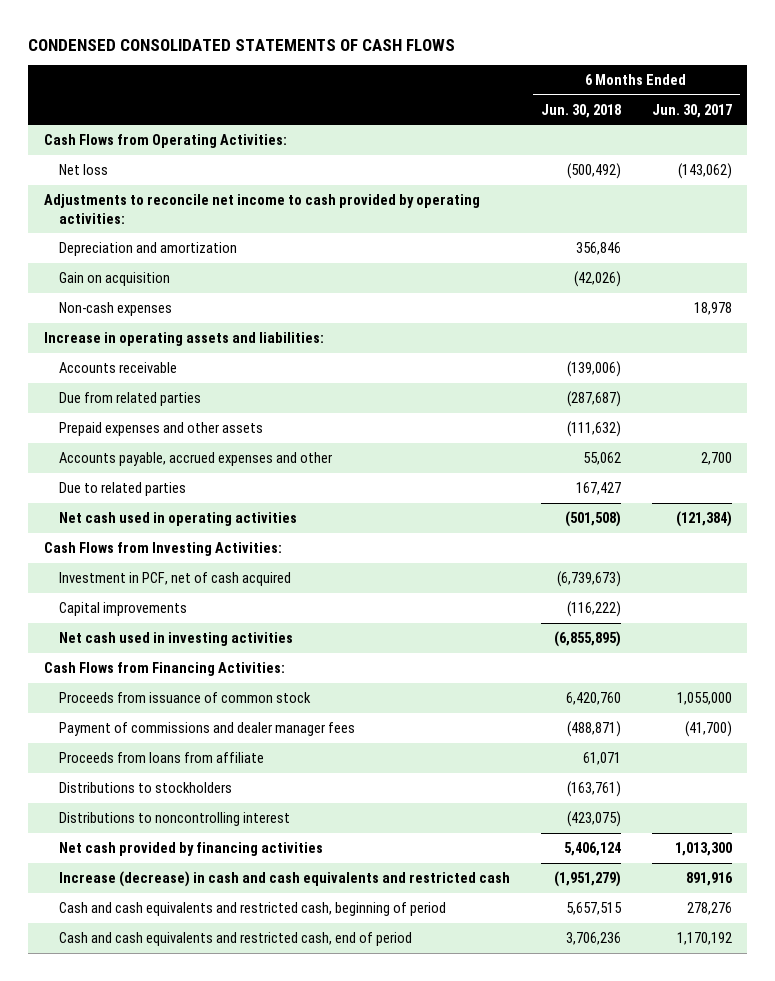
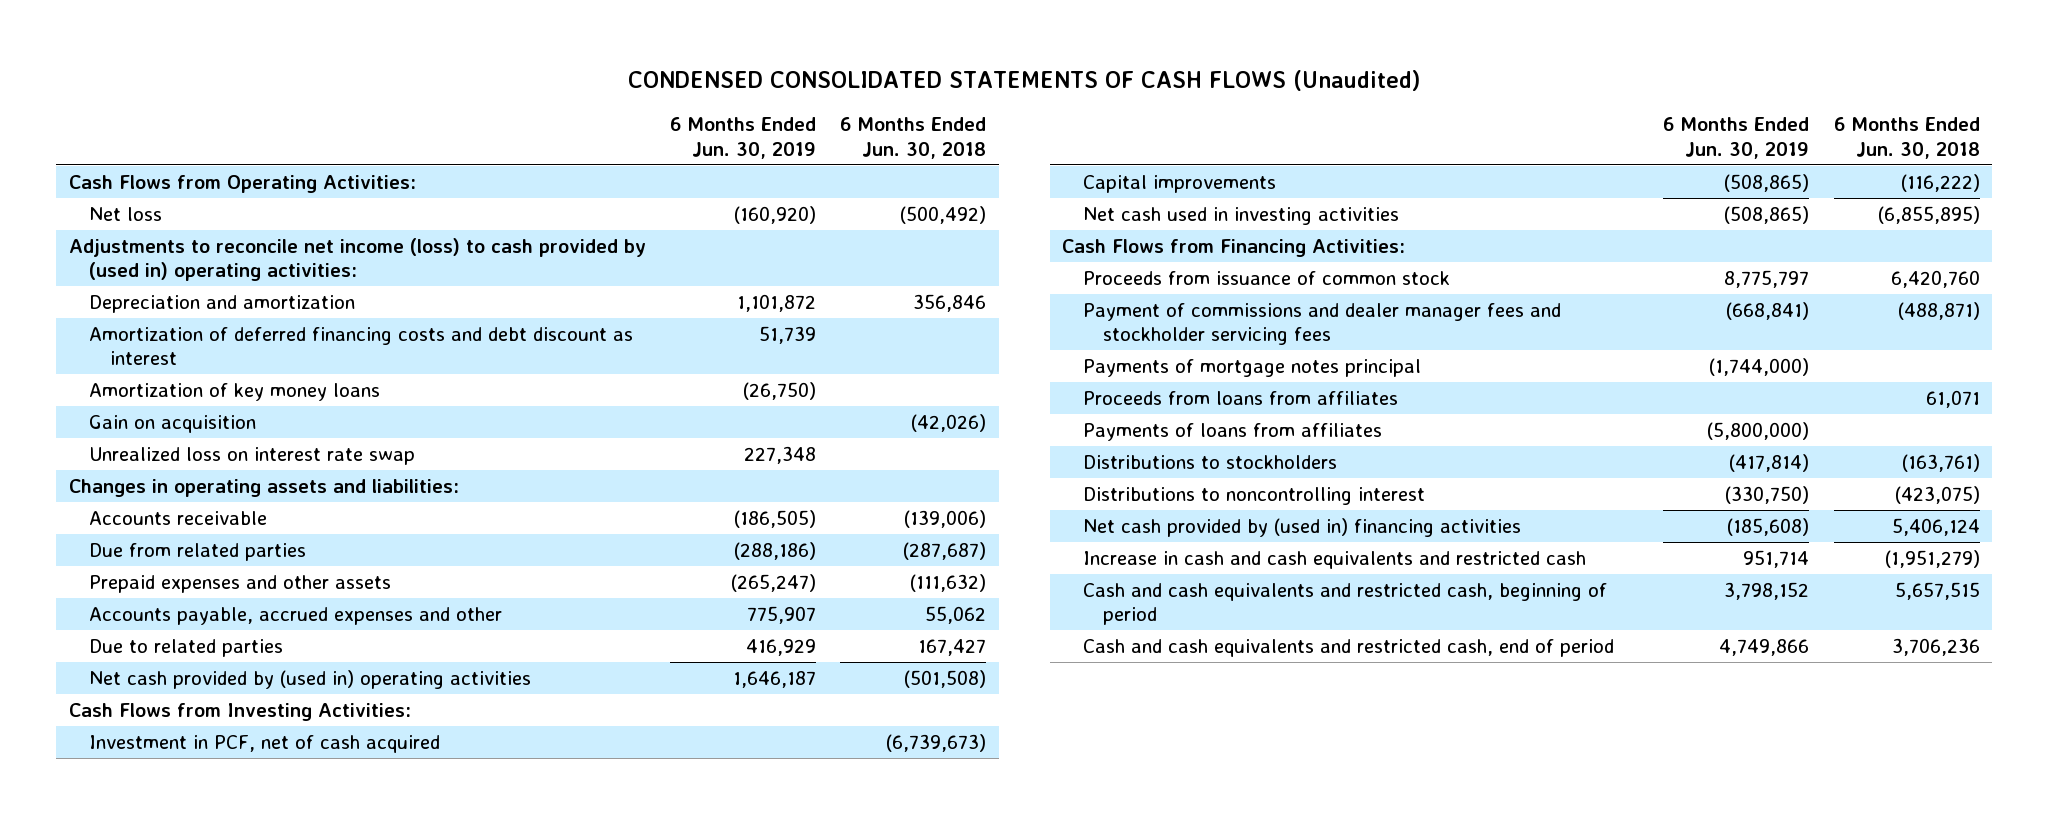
[28,38,456,51] CONDENSED CONSOLIDATED STATEMENTS OF CASH FLOWS -> [628,70,1421,92] CONDENSED CONSOLIDATED STATEMENTS OF CASH FLOWS (Unaudited)
[651,103,732,118] Jun. 30, 2017 -> none
none -> [670,117,817,159] 6 Months Ended Jun. 30, 2019
[43,193,480,224] Adjustments to reconcile net income to cash provided by operating activities: -> [68,237,646,282] Adjustments to reconcile net income (loss) to cash provided by (used in) operating activities:
none -> [89,326,634,366] Amortization of deferred financing costs and debt discount as interest
none -> [89,382,381,401] Amortization of key money loans
[58,301,172,316] Non-cash expenses -> none
none -> [89,446,416,465] Unrealized loss on interest rate swap
[43,331,324,346] Increase in operating assets and liabilities: -> [68,478,459,497] Changes in operating assets and liabilities:
[58,511,297,526] Net cash used in operating activities -> [89,669,532,689] Net cash provided by (used in) operating activities
[58,721,355,736] Payment of commissions and dealer manager fees -> [1082,302,1561,346] Payment of commissions and dealer manager fees and stockholder servicing fees
none -> [1082,358,1421,377] Payments of mortgage notes principal
[58,751,264,763] Proceeds from loans from affiliate -> [1082,390,1398,405] Proceeds from loans from affiliates
none -> [1082,422,1382,441] Payments of loans from affiliates
[58,841,323,856] Net cash provided by financing activities -> [1082,517,1521,537] Net cash provided by (used in) financing activities
[58,870,510,887] Increase (decrease) in cash and cash equivalents and restricted cash -> [1082,550,1586,569] Increase in cash and cash equivalents and restricted cash

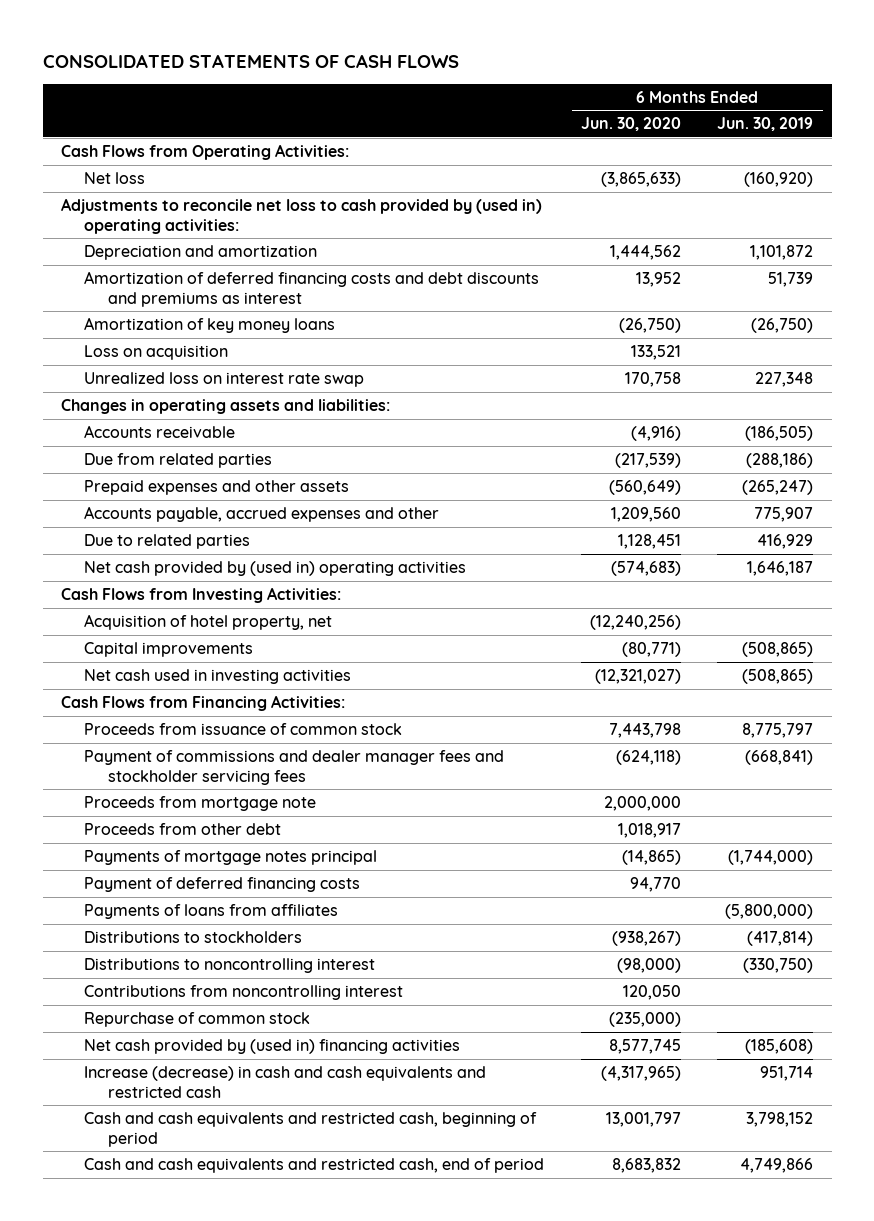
[628,70,1421,92] CONDENSED CONSOLIDATED STATEMENTS OF CASH FLOWS (Unaudited) -> [42,53,459,68] CONSOLIDATED STATEMENTS OF CASH FLOWS
[840,117,987,159] 6 Months Ended Jun. 30, 2018 -> none
none -> [580,117,681,132] Jun. 30, 2020
[68,237,646,282] Adjustments to reconcile net income (loss) to cash provided by (used in) operating activities: -> [61,197,543,234] Adjustments to reconcile net loss to cash provided by (used in) operating activities:
[89,326,634,366] Amortization of deferred financing costs and debt discount as interest -> [84,270,540,307] Amortization of deferred financing costs and debt discounts and premiums as interest
[89,414,257,433] Gain on acquisition -> [84,344,229,360] Loss on acquisition
[89,734,441,753] Investment in PCF, net of cash acquired -> [84,613,333,630] Acquisition of hotel property, net
none -> [84,795,317,811] Proceeds from mortgage note
none -> [84,822,282,835] Proceeds from other debt
[1082,390,1398,405] Proceeds from loans from affiliates -> none
none -> [84,876,361,892] Payment of deferred financing costs
none -> [84,984,404,1000] Contributions from noncontrolling interest
none -> [84,1011,311,1027] Repurchase of common stock
[1082,550,1586,569] Increase in cash and cash equivalents and restricted cash -> [84,1065,487,1098] Increase (decrease) in cash and cash equivalents and restricted cash

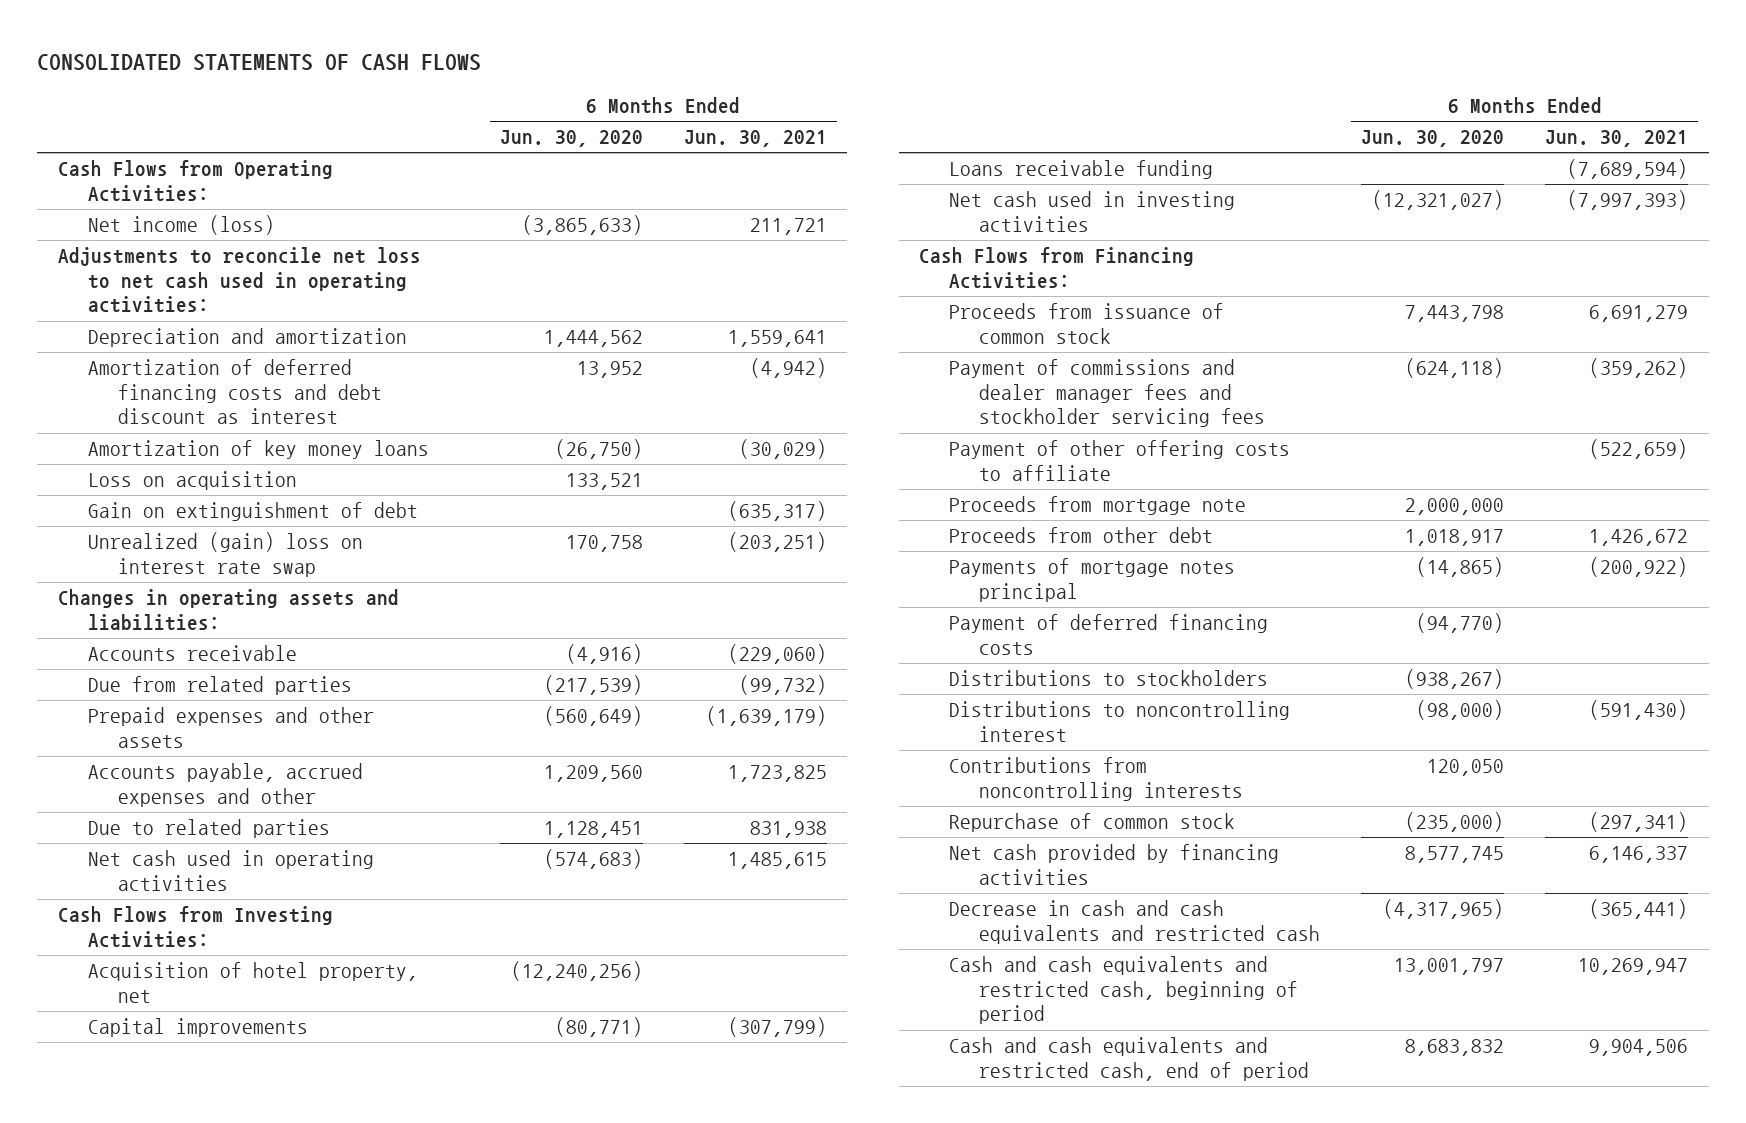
[717,117,814,132] Jun. 30, 2019 -> none
none -> [683,130,827,148] Jun. 30, 2021
[84,171,146,184] Net loss -> [87,215,275,236] Net income (loss)
[61,197,543,234] Adjustments to reconcile net loss to cash provided by (used in) operating activities: -> [57,247,421,314] Adjustments to reconcile net loss to net cash used in operating activities:
[84,270,540,307] Amortization of deferred financing costs and debt discounts and premiums as interest -> [87,359,382,425] Amortization of deferred financing costs and debt discount as interest
none -> [87,502,418,522] Gain on extinguishment of debt
[84,371,365,387] Unrealized loss on interest rate swap -> [87,532,363,577] Unrealized (gain) loss on interest rate swap
[84,560,467,576] Net cash provided by (used in) operating activities -> [87,850,374,891] Net cash used in operating activities
none -> [949,160,1214,180] Loans receivable funding
none -> [949,440,1291,481] Payment of other offering costs to affiliate
[84,903,339,919] Payments of loans from affiliates -> none
[629,876,681,892] 94,770 -> [1416,613,1505,634] (94,770)
[84,984,404,1000] Contributions from noncontrolling interest -> [949,757,1244,801] Contributions from noncontrolling interests
[84,1038,461,1054] Net cash provided by (used in) financing activities -> [949,844,1280,885] Net cash provided by financing activities
[84,1065,487,1098] Increase (decrease) in cash and cash equivalents and restricted cash -> [949,900,1321,944] Decrease in cash and cash equivalents and restricted cash

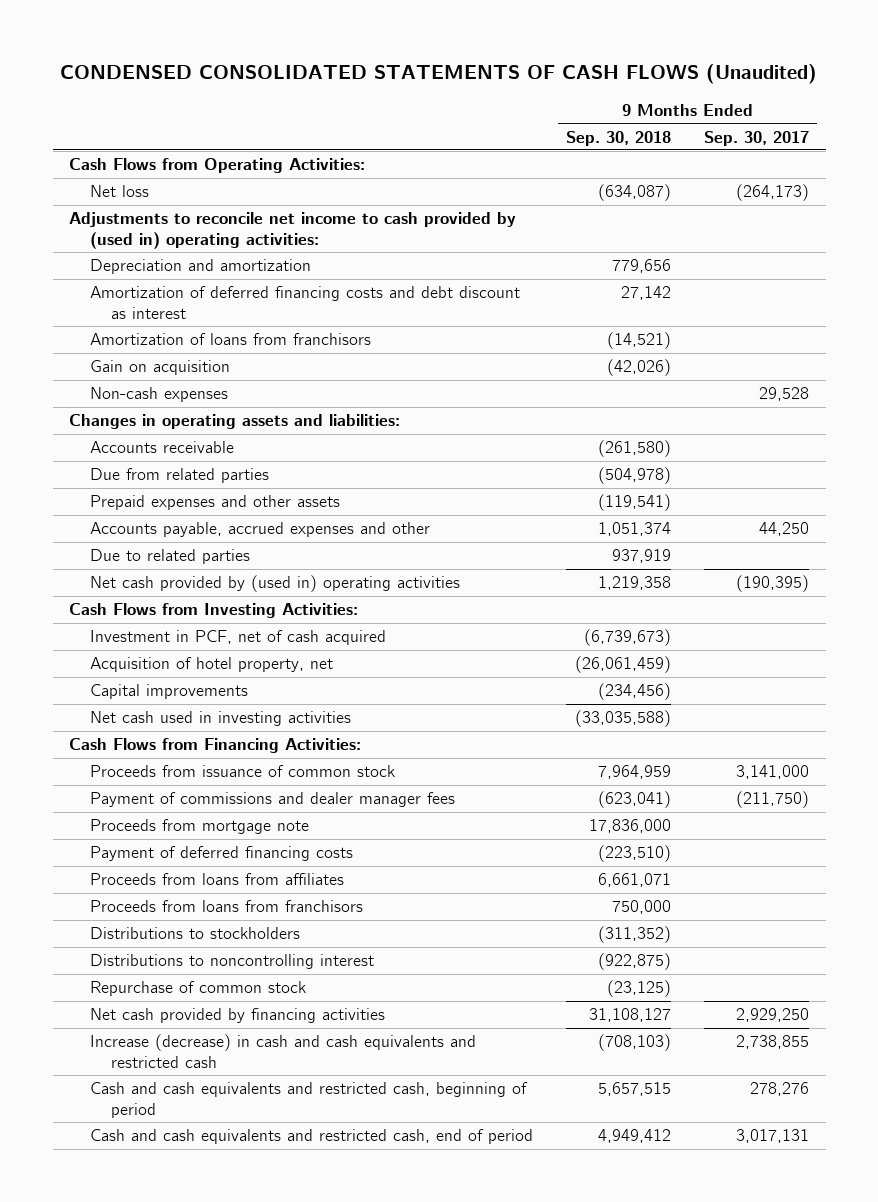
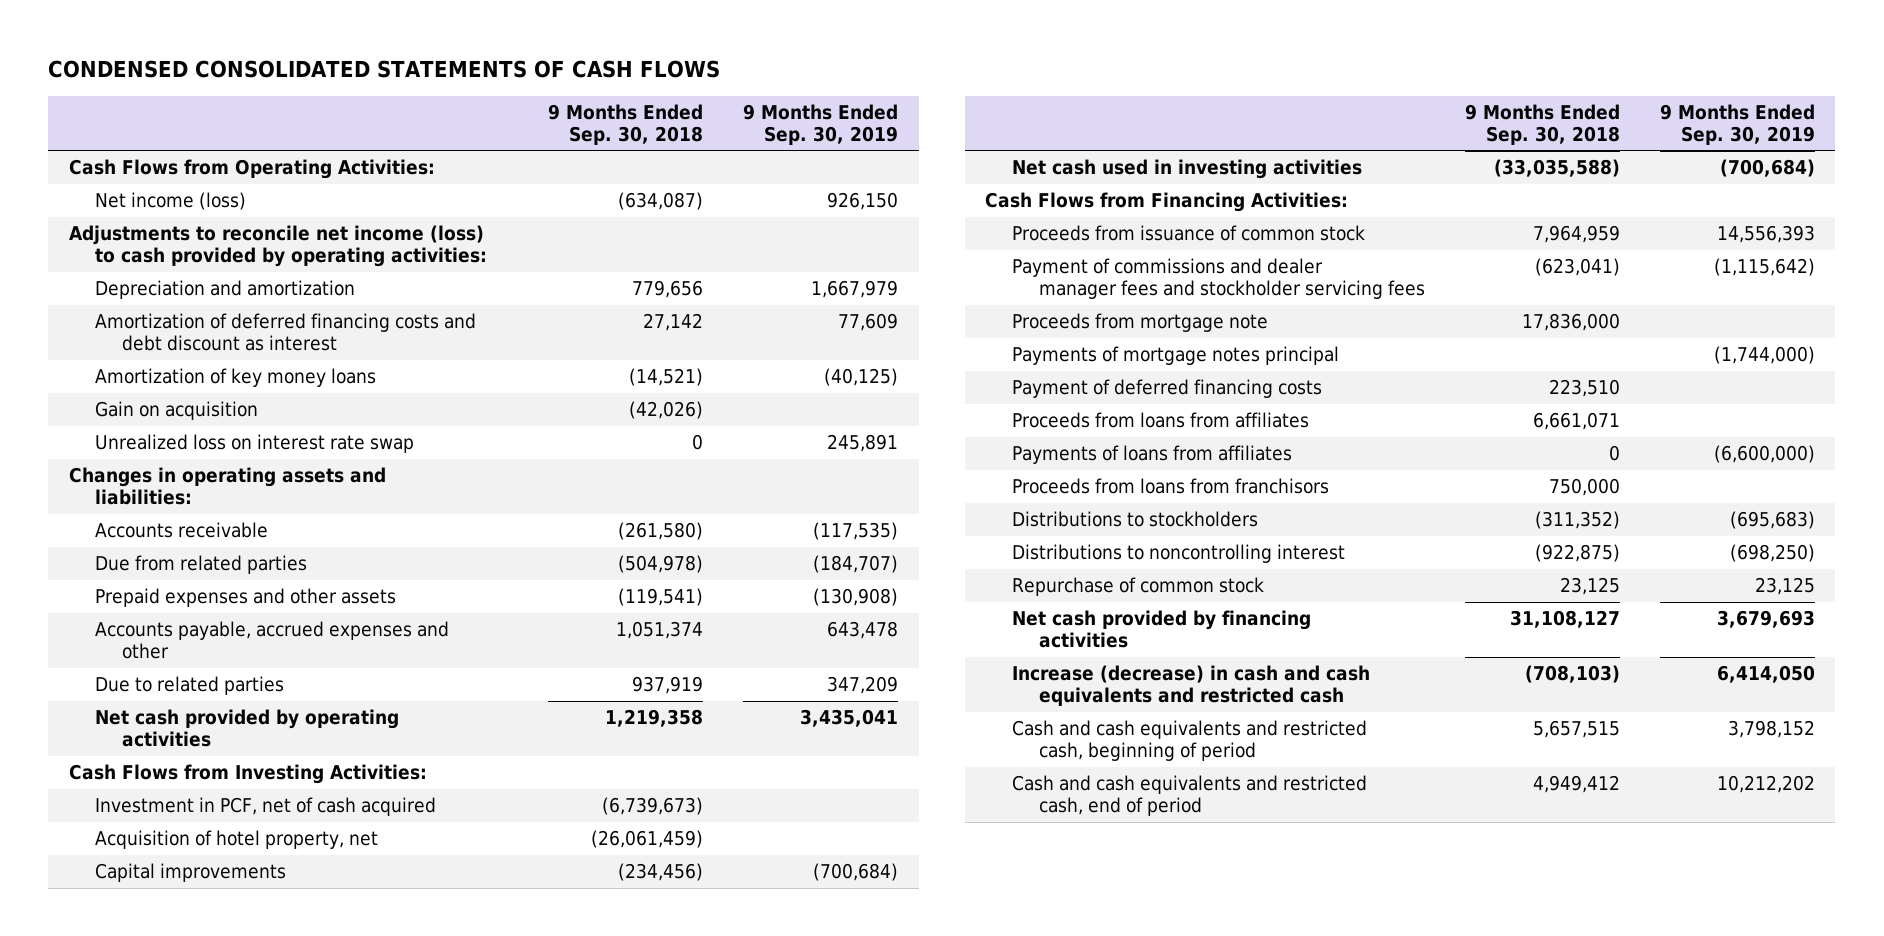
[60,64,818,85] CONDENSED CONSOLIDATED STATEMENTS OF CASH FLOWS (Unaudited) -> [48,60,721,79] CONDENSED CONSOLIDATED STATEMENTS OF CASH FLOWS
[704,130,810,146] Sep. 30, 2017 -> none
none -> [743,104,899,145] 9 Months Ended Sep. 30, 2019
[89,185,149,198] Net loss -> [95,192,247,211] Net income (loss)
[69,212,517,249] Adjustments to reconcile net income to cash provided by (used in) operating activities: -> [68,225,488,267] Adjustments to reconcile net income (loss) to cash provided by operating activities:
[89,333,371,346] Amortization of loans from franchisors -> [95,368,377,388] Amortization of key money loans
[89,387,228,403] Non-cash expenses -> none
none -> [95,434,415,454] Unrealized loss on interest rate swap
[89,575,460,593] Net cash provided by (used in) operating activities -> [95,709,400,747] Net cash provided by operating activities
[89,792,455,808] Payment of commissions and dealer manager fees -> [1011,258,1425,299] Payment of commissions and dealer manager fees and stockholder servicing fees
none -> [1011,346,1339,366] Payments of mortgage notes principal
[598,845,672,863] (223,510) -> [1548,379,1620,398] 223,510
none -> [1011,445,1292,465] Payments of loans from affiliates
[607,980,672,998] (23,125) -> [1559,577,1620,596] 23,125

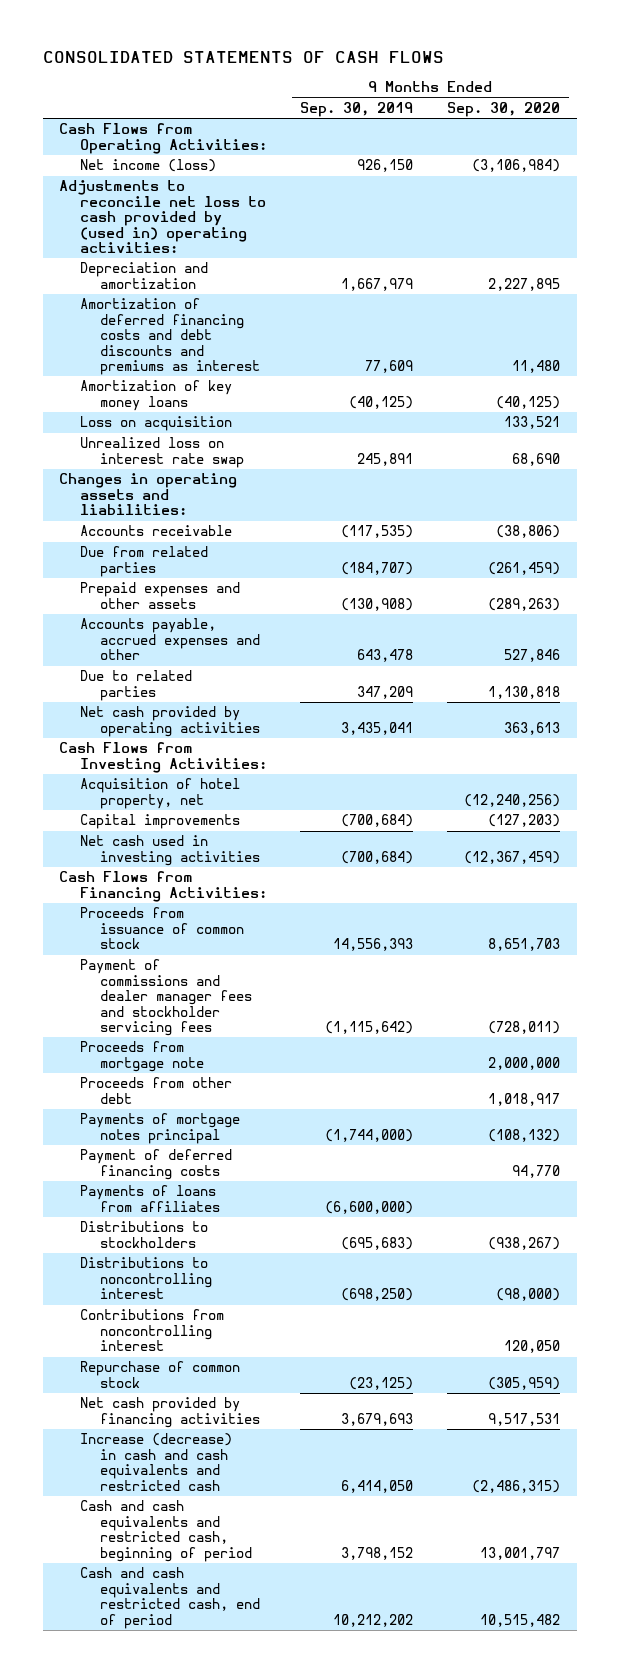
[48,60,721,79] CONDENSED CONSOLIDATED STATEMENTS OF CASH FLOWS -> [42,51,444,64] CONSOLIDATED STATEMENTS OF CASH FLOWS
[548,104,704,145] 9 Months Ended Sep. 30, 2018 -> none
none -> [447,101,561,117] Sep. 30, 2020
[68,225,488,267] Adjustments to reconcile net income (loss) to cash provided by operating activities: -> [59,180,266,254] Adjustments to reconcile net loss to cash provided by (used in) operating activities:
[95,313,477,351] Amortization of deferred financing costs and debt discount as interest -> [79,298,260,376] Amortization of deferred financing costs and debt discounts and premiums as interest
[95,401,259,421] Gain on acquisition -> [79,416,232,432] Loss on acquisition
[95,797,437,817] Investment in PCF, net of cash acquired -> none
none -> [79,1077,232,1104] Proceeds from other debt
[1011,412,1309,429] Proceeds from loans from affiliates -> none
[1011,478,1329,495] Proceeds from loans from franchisors -> none
none -> [79,1309,224,1352] Contributions from noncontrolling interest
[1755,577,1816,596] 23,125 -> [349,1376,414,1390] (23,125)

